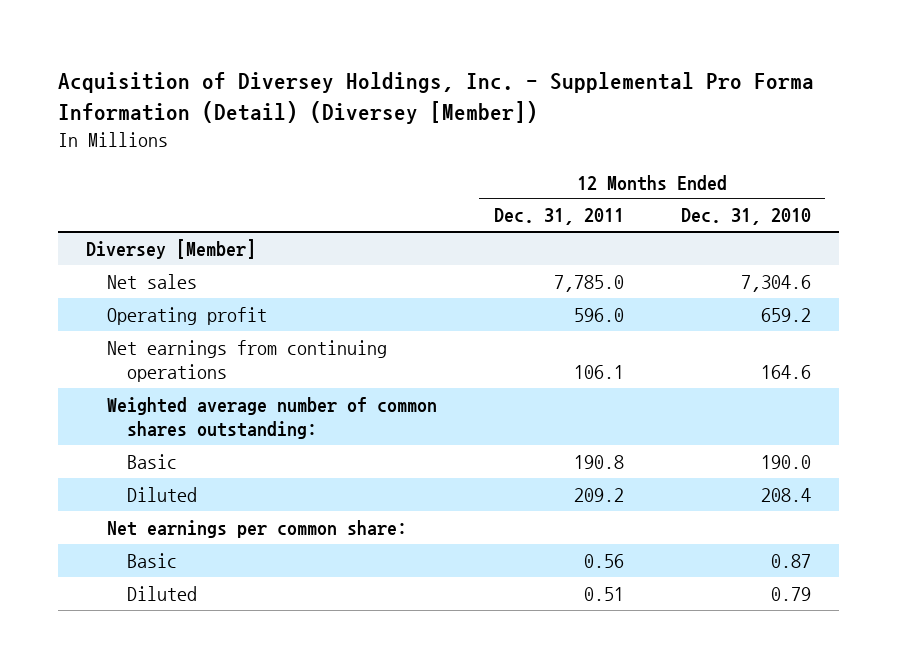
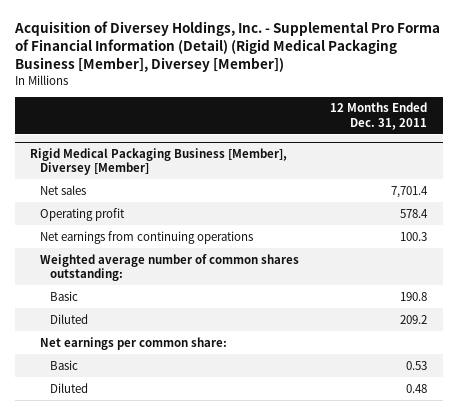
[57,72,814,125] Acquisition of Diversey Holdings, Inc. - Supplemental Pro Forma Information (Detail) (Diversey [Member]) -> [13,20,440,73] Acquisition of Diversey Holdings, Inc. - Supplemental Pro Forma of Financial Information (Detail) (Rigid Medical Packaging Business [Member], Diversey [Member])
[680,208,811,226] Dec. 31, 2010 -> none
[86,238,257,259] Diversey [Member] -> none
none -> [30,147,288,176] Rigid Medical Packaging Business [Member], Diversey [Member]
[553,274,624,292] 7,785.0 -> [391,185,429,198] 7,701.4
[573,307,624,322] 596.0 -> [400,208,429,218] 578.4
[573,365,624,380] 106.1 -> [400,231,428,241] 100.3
[583,553,624,568] 0.56 -> [406,360,428,370] 0.53
[583,586,624,601] 0.51 -> [406,383,428,393] 0.48

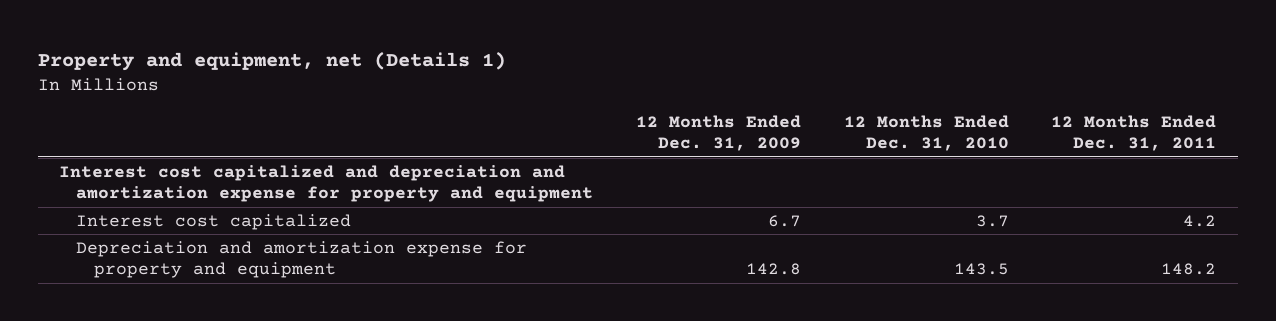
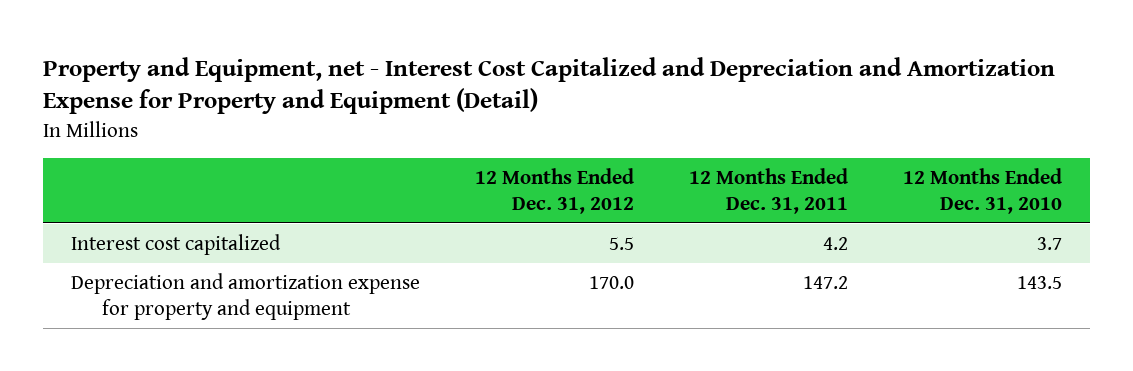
[37,51,506,71] Property and equipment, net (Details 1) -> [42,56,1055,115] Property and Equipment, net - Interest Cost Capitalized and Depreciation and Amortization Expense for Property and Equipment (Detail)
[636,114,802,152] 12 Months Ended Dec. 31, 2009 -> none
none -> [474,168,634,214] 12 Months Ended Dec. 31, 2012
[59,164,594,203] Interest cost capitalized and depreciation and amortization expense for property and equipment -> none
[1161,263,1217,276] 148.2 -> [803,275,849,289] 147.2

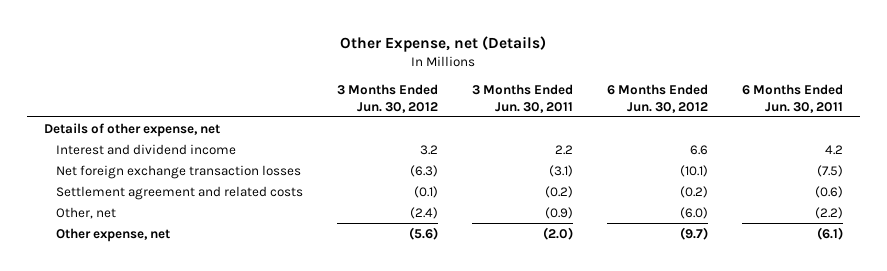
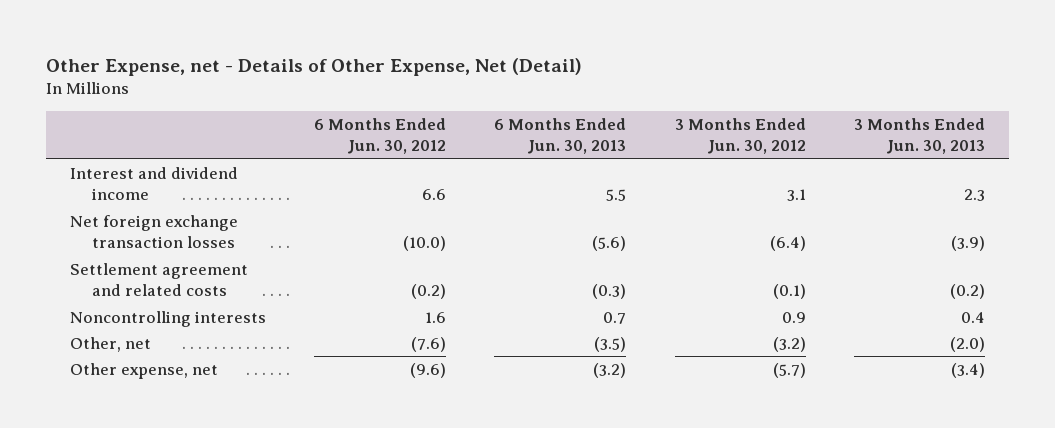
[340,35,547,52] Other Expense, net (Details) -> [46,57,583,76] Other Expense, net - Details of Other Expense, Net (Detail)
[472,83,574,113] 3 Months Ended Jun. 30, 2011 -> none
[742,83,844,113] 6 Months Ended Jun. 30, 2011 -> none
none -> [494,118,627,155] 6 Months Ended Jun. 30, 2013
none -> [853,118,985,155] 3 Months Ended Jun. 30, 2013
[43,122,220,137] Details of other expense, net -> none
[419,144,438,155] 3.2 -> [786,189,806,202] 3.1
[409,164,438,177] (6.3) -> [769,236,806,252] (6.4)
[680,164,709,177] (10.1) -> [403,236,447,252] (10.0)
none -> [70,311,267,328] Noncontrolling interests
[409,206,438,219] (2.4) -> [772,337,806,353] (3.2)
[680,206,709,219] (6.0) -> [411,337,447,353] (7.6)
[408,226,438,240] (5.6) -> [772,363,806,379] (5.7)
[680,226,709,240] (9.7) -> [410,363,447,379] (9.6)

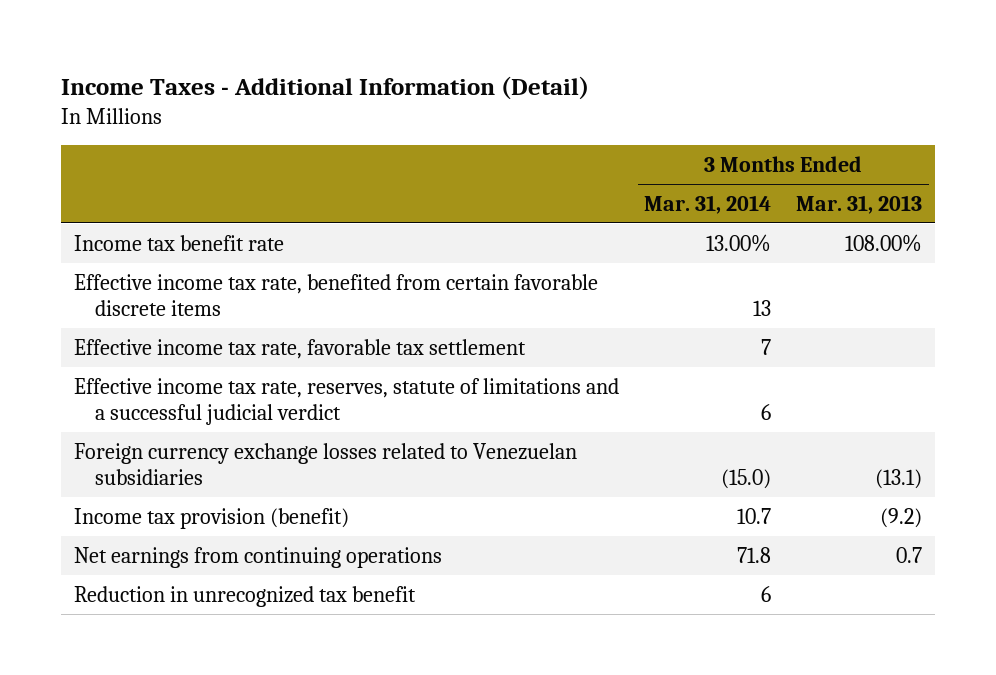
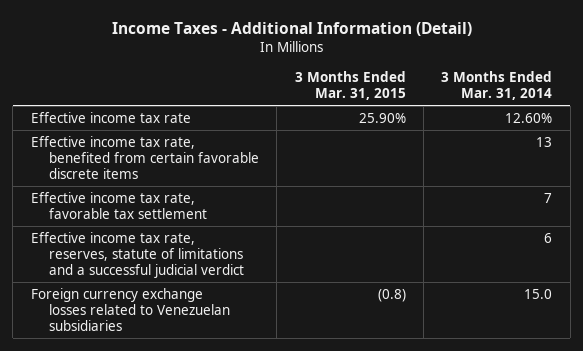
[796,194,923,214] Mar. 31, 2013 -> none
none -> [294,71,406,101] 3 Months Ended Mar. 31, 2015
[73,234,284,251] Income tax benefit rate -> [30,111,191,123] Effective income tax rate
[706,233,772,252] 13.00% -> [505,112,553,123] 12.60%
[73,507,349,529] Income tax provision (benefit) -> none
[73,546,442,568] Net earnings from continuing operations -> none
[73,585,416,607] Reduction in unrecognized tax benefit -> none
[721,469,772,490] (15.0) -> [524,288,553,299] 15.0

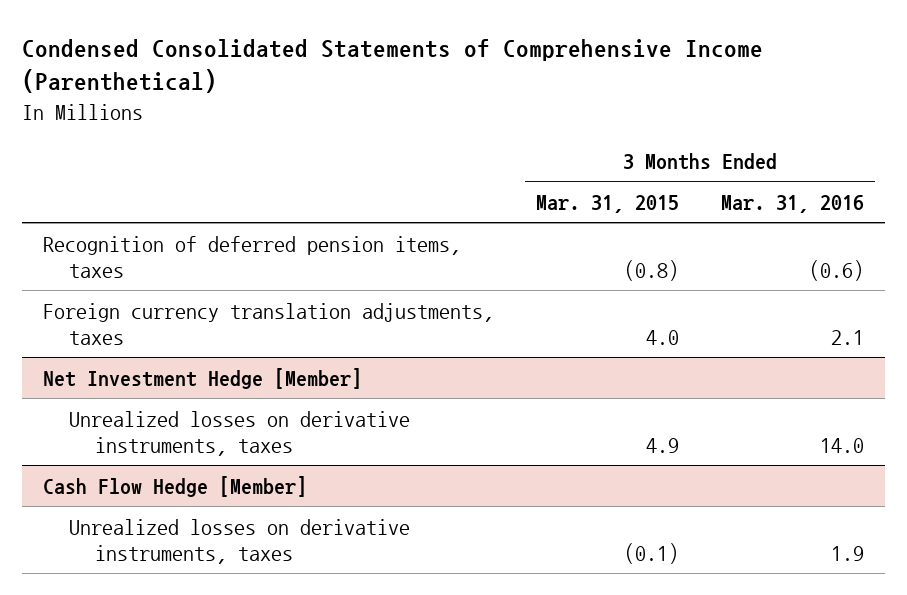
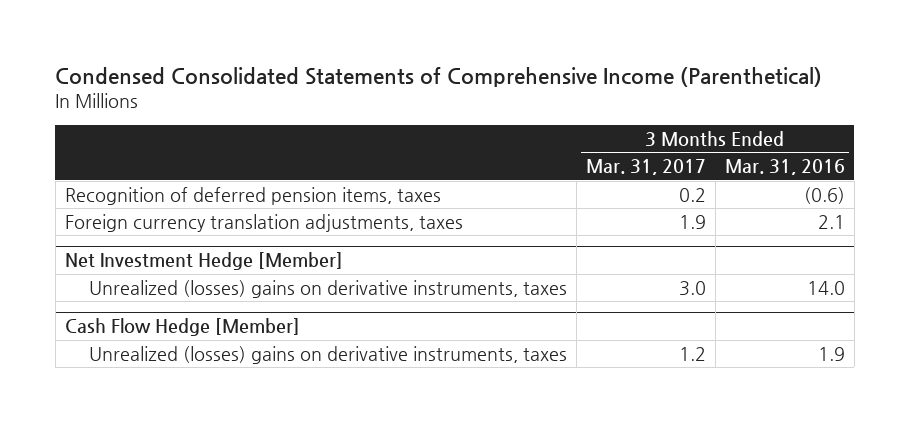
[535,194,679,213] Mar. 31, 2015 -> none
none -> [585,159,706,176] Mar. 31, 2017
[68,410,410,456] Unrealized losses on derivative instruments, taxes -> [88,279,567,298] Unrealized (losses) gains on derivative instruments, taxes
[68,518,410,564] Unrealized losses on derivative instruments, taxes -> [88,345,567,364] Unrealized (losses) gains on derivative instruments, taxes

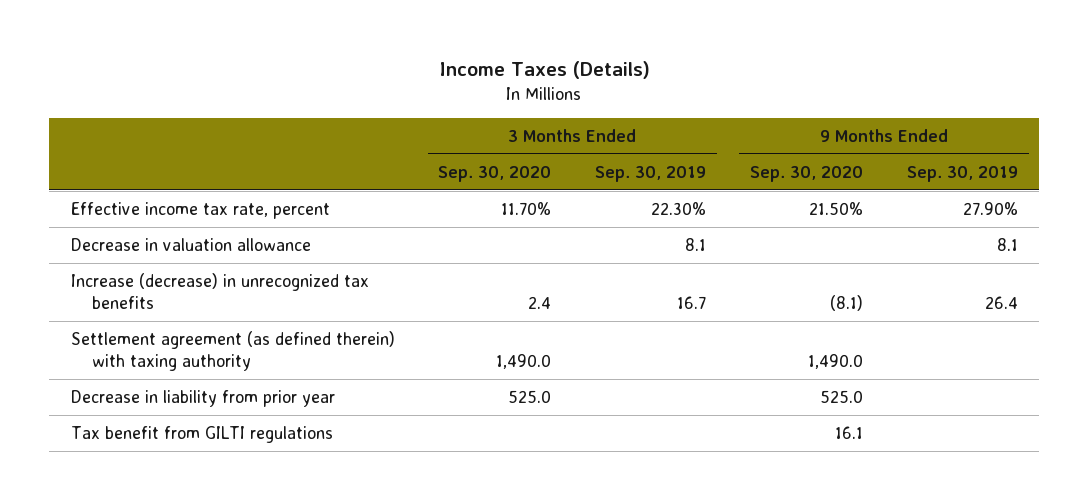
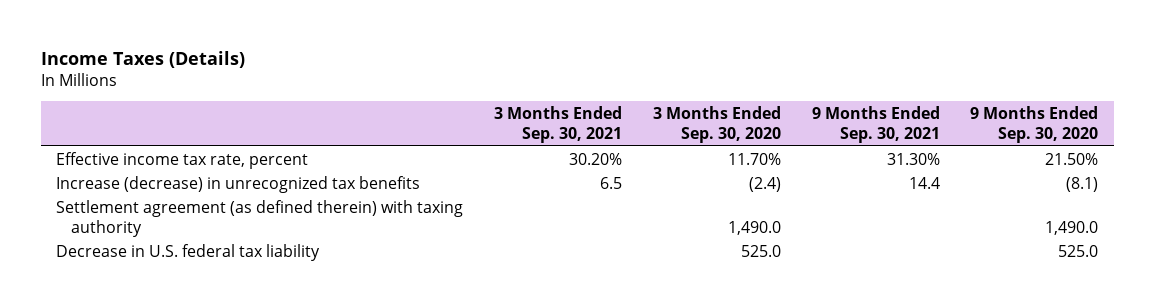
[595,165,707,182] Sep. 30, 2019 -> none
[906,165,1018,182] Sep. 30, 2019 -> none
none -> [493,106,622,144] 3 Months Ended Sep. 30, 2021
none -> [811,106,940,144] 9 Months Ended Sep. 30, 2021
[70,237,311,251] Decrease in valuation allowance -> none
[528,295,552,309] 2.4 -> [748,176,781,192] (2.4)
[70,425,333,443] Tax benefit from GILTI regulations -> none
[70,389,335,407] Decrease in liability from prior year -> [55,243,320,261] Decrease in U.S. federal tax liability

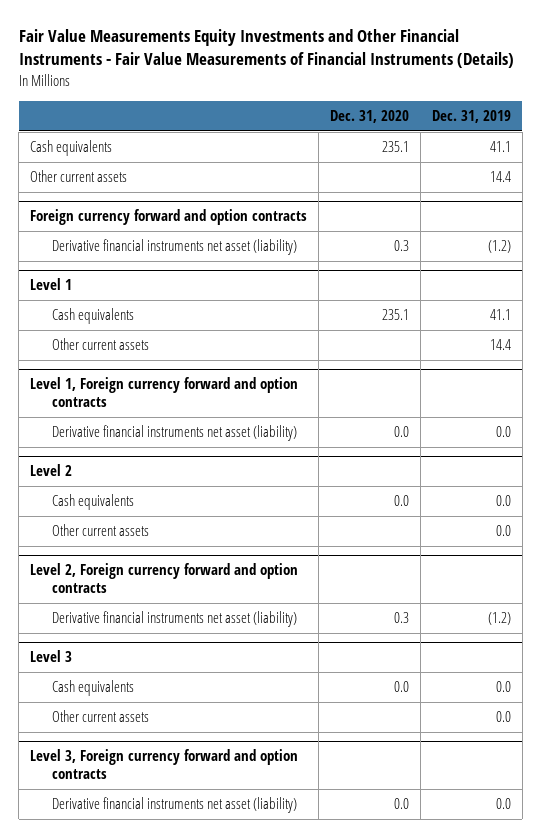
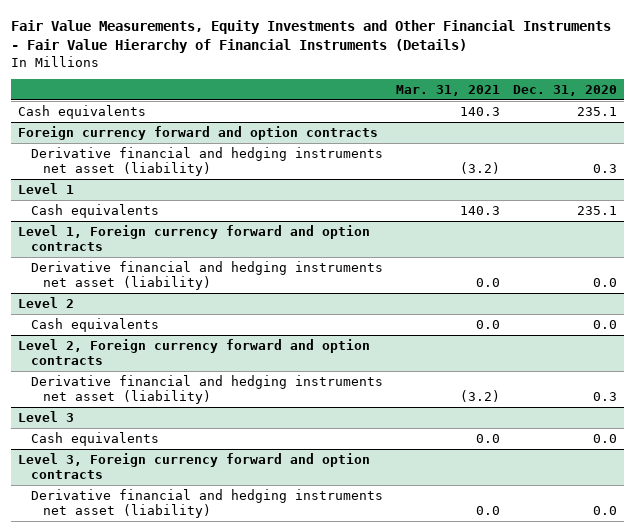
[18,29,514,69] Fair Value Measurements Equity Investments and Other Financial Instruments - Fair Value Measurements of Financial Instruments (Details) -> [11,19,612,53] Fair Value Measurements, Equity Investments and Other Financial Instruments - Fair Value Hierarchy of Financial Instruments (Details)
[431,109,511,123] Dec. 31, 2019 -> none
none -> [396,84,501,96] Mar. 31, 2021
[30,170,128,183] Other current assets -> none
[51,239,297,256] Derivative financial instruments net asset (liability) -> [30,146,383,176] Derivative financial and hedging instruments net asset (liability)
[51,338,149,351] Other current assets -> none
[51,425,297,442] Derivative financial instruments net asset (liability) -> [30,260,383,290] Derivative financial and hedging instruments net asset (liability)
[51,524,149,537] Other current assets -> none
[51,611,297,628] Derivative financial instruments net asset (liability) -> [30,374,383,404] Derivative financial and hedging instruments net asset (liability)
[51,710,149,723] Other current assets -> none
[51,797,297,814] Derivative financial instruments net asset (liability) -> [30,488,383,518] Derivative financial and hedging instruments net asset (liability)

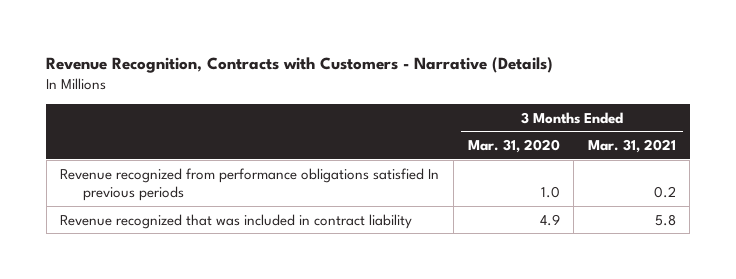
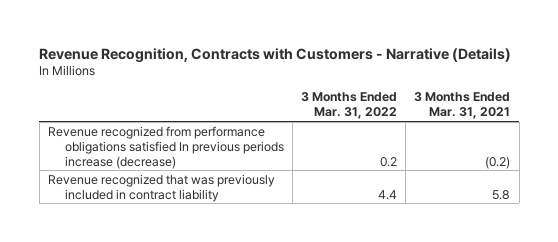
[467,139,560,154] Mar. 31, 2020 -> none
none -> [301,92,398,120] 3 Months Ended Mar. 31, 2022
[60,167,440,202] Revenue recognized from performance obligations satisfied In previous periods -> [47,125,284,169] Revenue recognized from performance obligations satisfied In previous periods increase (decrease)
[653,186,676,199] 0.2 -> [485,155,511,169] (0.2)
[60,213,413,229] Revenue recognized that was included in contract liability -> [47,173,275,202] Revenue recognized that was previously included in contract liability

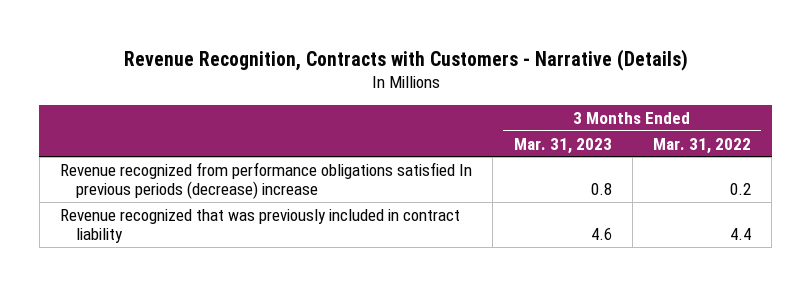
[414,92,511,120] 3 Months Ended Mar. 31, 2021 -> none
none -> [513,137,612,154] Mar. 31, 2023
[47,125,284,169] Revenue recognized from performance obligations satisfied In previous periods increase (decrease) -> [60,161,473,200] Revenue recognized from performance obligations satisfied In previous periods (decrease) increase

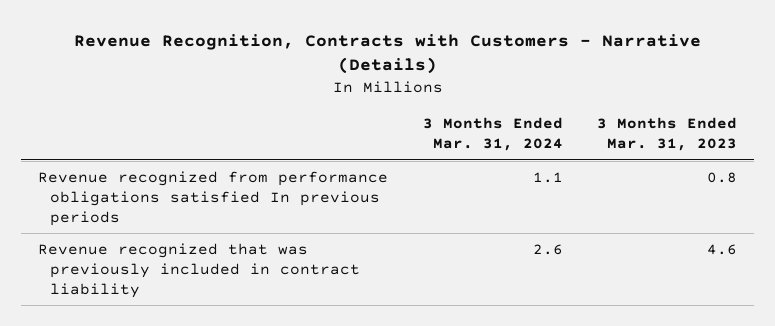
[652,137,751,154] Mar. 31, 2022 -> none
none -> [422,117,563,152] 3 Months Ended Mar. 31, 2024
[60,161,473,200] Revenue recognized from performance obligations satisfied In previous periods (decrease) increase -> [38,170,389,226] Revenue recognized from performance obligations satisfied In previous periods

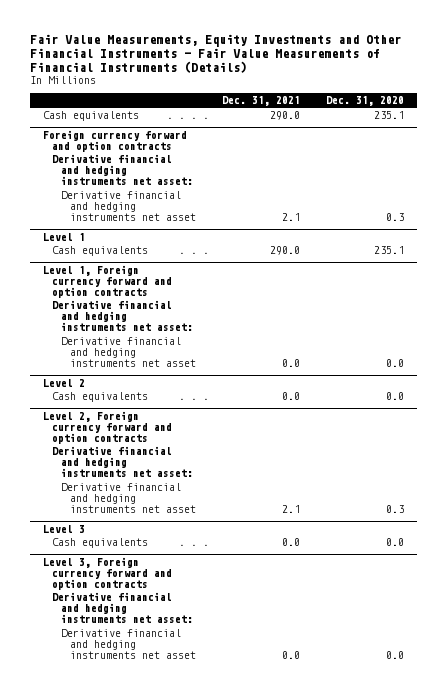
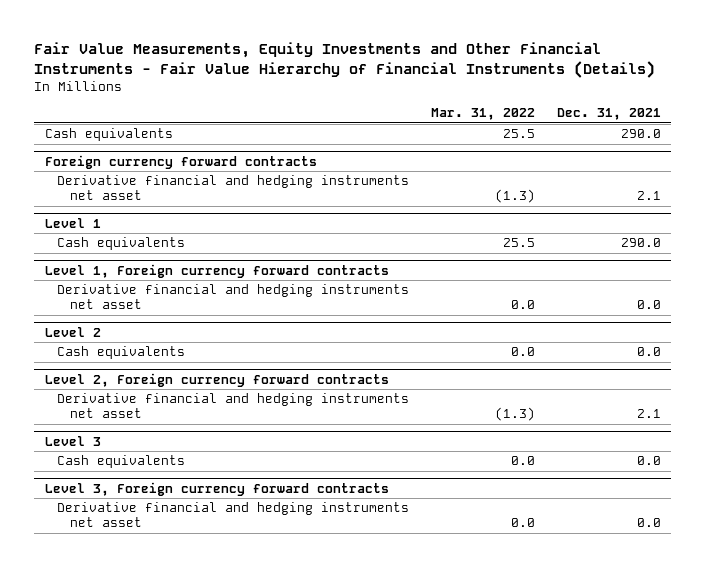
[30,34,402,74] Fair Value Measurements, Equity Investments and Other Financial Instruments - Fair Value Measurements of Financial Instruments (Details) -> [34,41,656,78] Fair Value Measurements, Equity Investments and Other Financial Instruments - Fair Value Hierarchy of Financial Instruments (Details)
[325,96,404,107] Dec. 31, 2020 -> none
none -> [431,108,536,121] Mar. 31, 2022
[52,154,193,186] Derivative financial and hedging instruments net asset: -> none
[43,129,188,152] Foreign currency forward and option contracts -> [45,154,318,169] Foreign currency forward contracts
[52,300,193,332] Derivative financial and hedging instruments net asset: -> none
[43,264,173,298] Level 1, Foreign currency forward and option contracts -> [45,263,390,278] Level 1, Foreign currency forward contracts
[52,446,193,478] Derivative financial and hedging instruments net asset: -> none
[43,410,173,444] Level 2, Foreign currency forward and option contracts -> [45,372,390,387] Level 2, Foreign currency forward contracts
[52,592,193,624] Derivative financial and hedging instruments net asset: -> none
[43,556,173,590] Level 3, Foreign currency forward and option contracts -> [45,481,390,496] Level 3, Foreign currency forward contracts

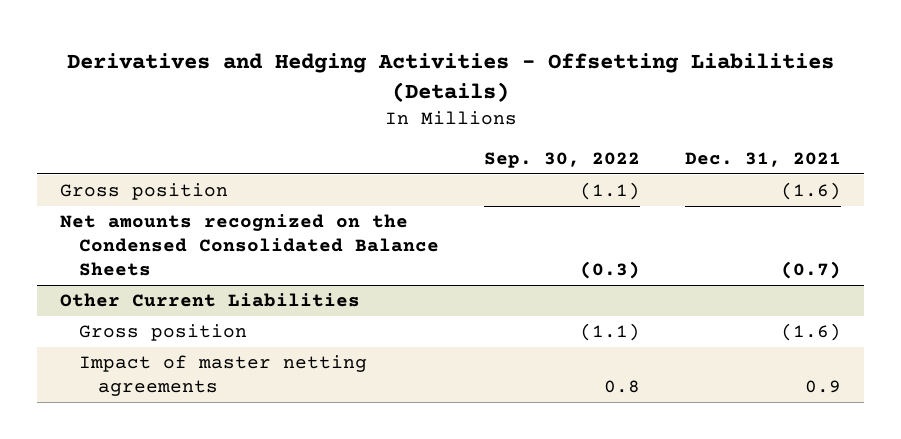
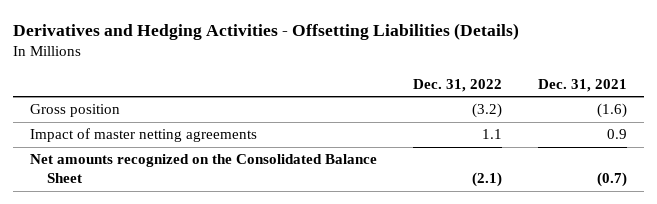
[484,152,641,169] Sep. 30, 2022 -> none
none -> [412,78,502,92] Dec. 31, 2022
[59,214,440,277] Net amounts recognized on the Condensed Consolidated Balance Sheets -> none
[59,293,360,308] Other Current Liabilities -> none
[79,324,248,342] Gross position -> none
none -> [30,154,378,184] Net amounts recognized on the Consolidated Balance Sheet

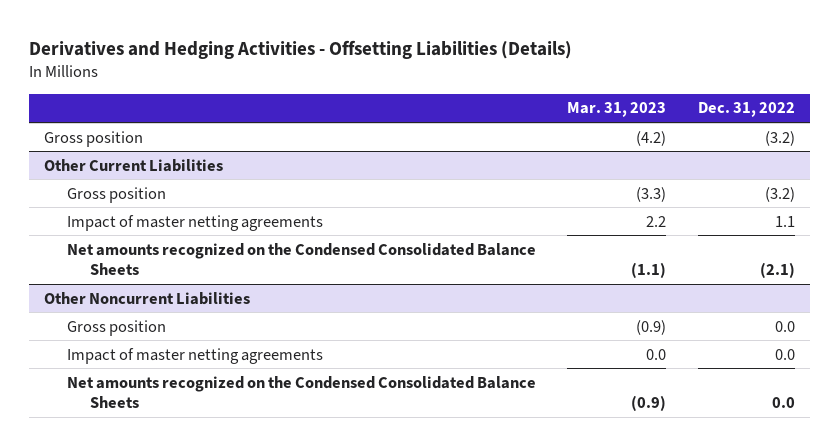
[537,78,627,92] Dec. 31, 2021 -> none
none -> [567,102,667,118] Mar. 31, 2023
none -> [44,158,224,172] Other Current Liabilities
none -> [66,186,166,203] Gross position
[30,154,378,184] Net amounts recognized on the Consolidated Balance Sheet -> [66,242,536,276] Net amounts recognized on the Condensed Consolidated Balance Sheets
none -> [44,291,251,305] Other Noncurrent Liabilities
none -> [66,319,166,336] Gross position
none -> [66,347,323,364] Impact of master netting agreements
none -> [66,375,536,409] Net amounts recognized on the Condensed Consolidated Balance Sheets

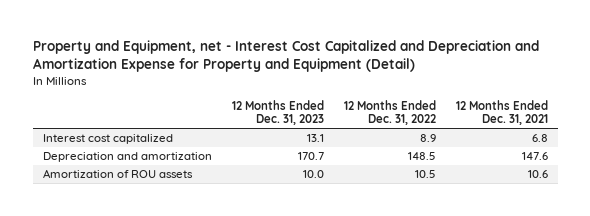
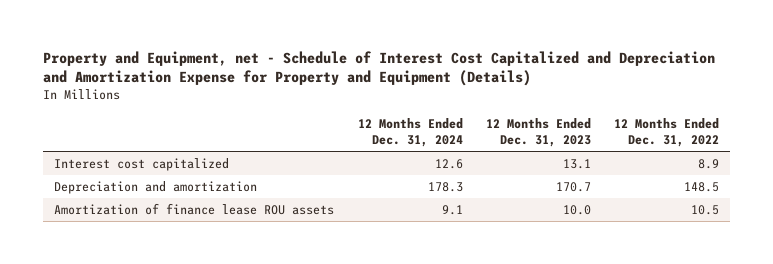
[32,39,539,72] Property and Equipment, net - Interest Cost Capitalized and Depreciation and Amortization Expense for Property and Equipment (Detail) -> [42,50,715,87] Property and Equipment, net - Schedule of Interest Cost Capitalized and Depreciation and Amortization Expense for Property and Equipment (Details)
[455,99,548,126] 12 Months Ended Dec. 31, 2021 -> none
none -> [357,118,463,148] 12 Months Ended Dec. 31, 2024
[42,169,193,179] Amortization of ROU assets -> [54,203,335,216] Amortization of finance lease ROU assets

